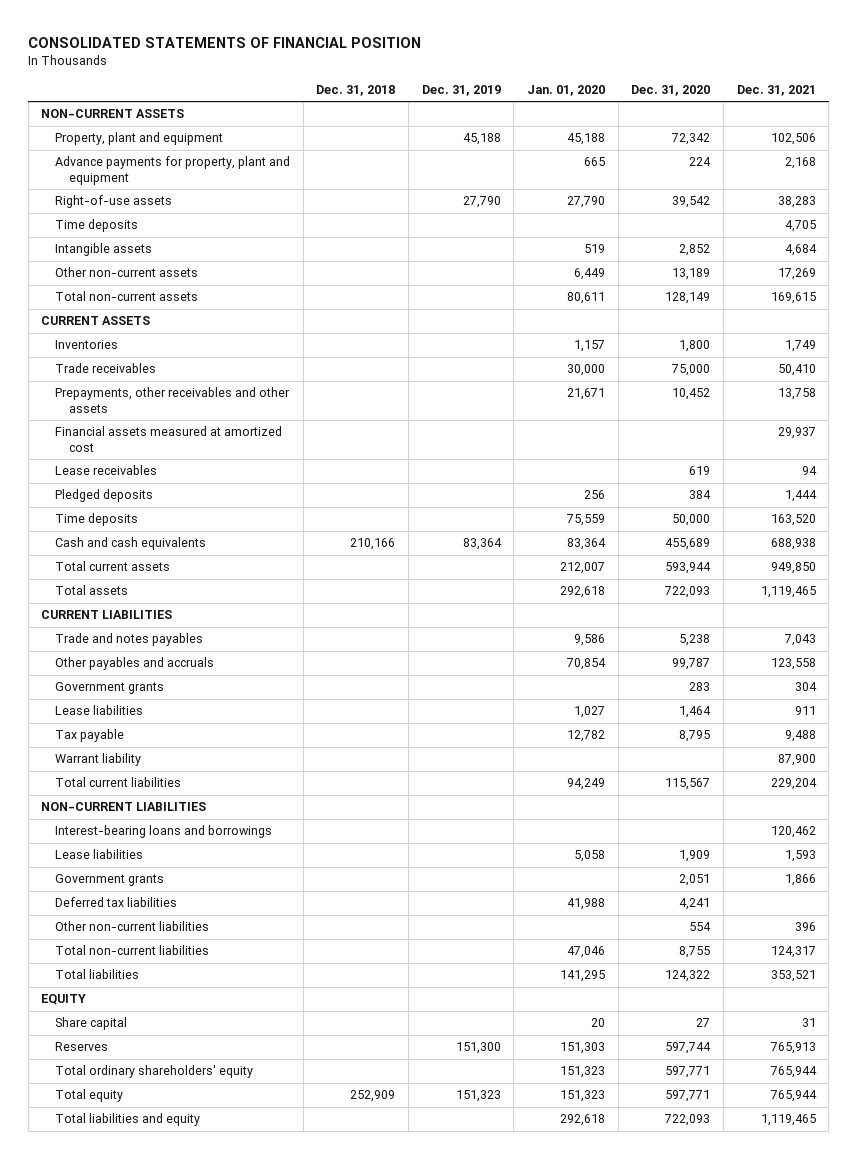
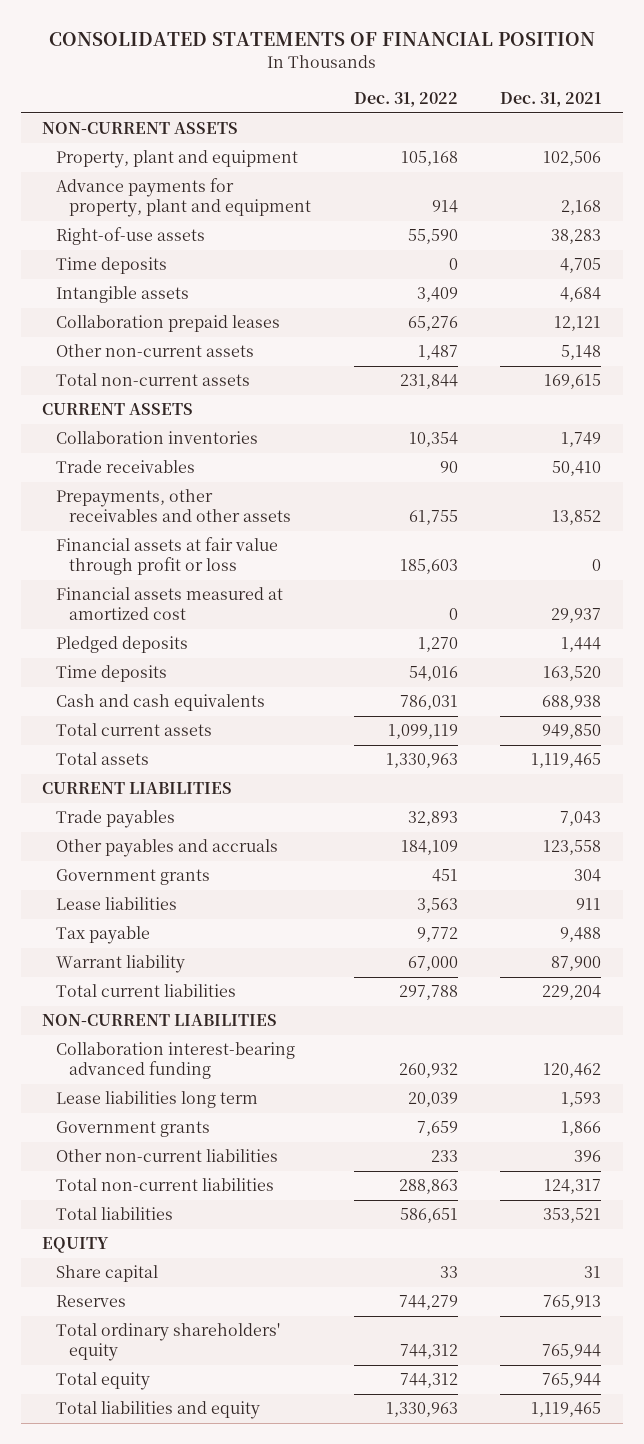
[316,85,396,97] Dec. 31, 2018 -> none
[421,85,501,97] Dec. 31, 2019 -> none
[527,85,606,97] Jan. 01, 2020 -> none
[631,85,711,97] Dec. 31, 2020 -> none
none -> [353,92,458,108] Dec. 31, 2022
none -> [55,315,280,333] Collaboration prepaid leases
[777,268,816,281] 17,269 -> [561,345,602,361] 5,148
[55,340,119,350] Inventories -> [55,431,258,445] Collaboration inventories
[777,388,816,401] 13,758 -> [552,510,602,526] 13,852
none -> [55,537,278,576] Financial assets at fair value through profit or loss
[55,465,158,476] Lease receivables -> none
[55,633,204,647] Trade and notes payables -> [55,810,175,829] Trade payables
[55,825,273,839] Interest-bearing loans and borrowings -> [55,1042,295,1080] Collaboration interest-bearing advanced funding
[55,849,144,860] Lease liabilities -> [55,1091,258,1109] Lease liabilities long term
[55,897,178,908] Deferred tax liabilities -> none

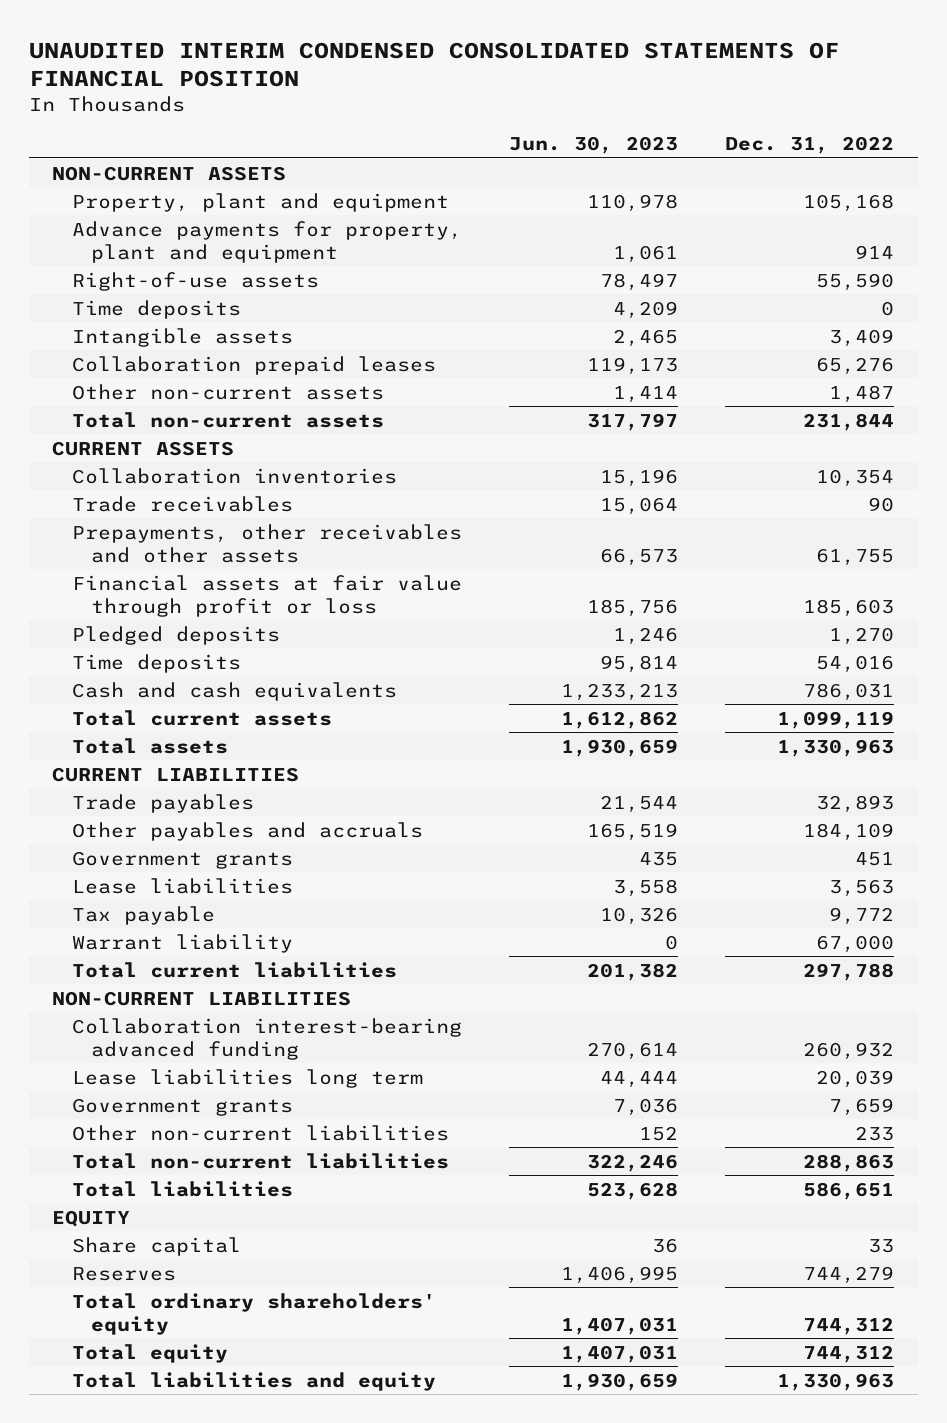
[48,32,595,47] CONSOLIDATED STATEMENTS OF FINANCIAL POSITION -> [28,41,839,88] UNAUDITED INTERIM CONDENSED CONSOLIDATED STATEMENTS OF FINANCIAL POSITION
[500,92,602,108] Dec. 31, 2021 -> none
none -> [509,136,679,155] Jun. 30, 2023
[55,587,283,621] Financial assets measured at amortized cost -> none

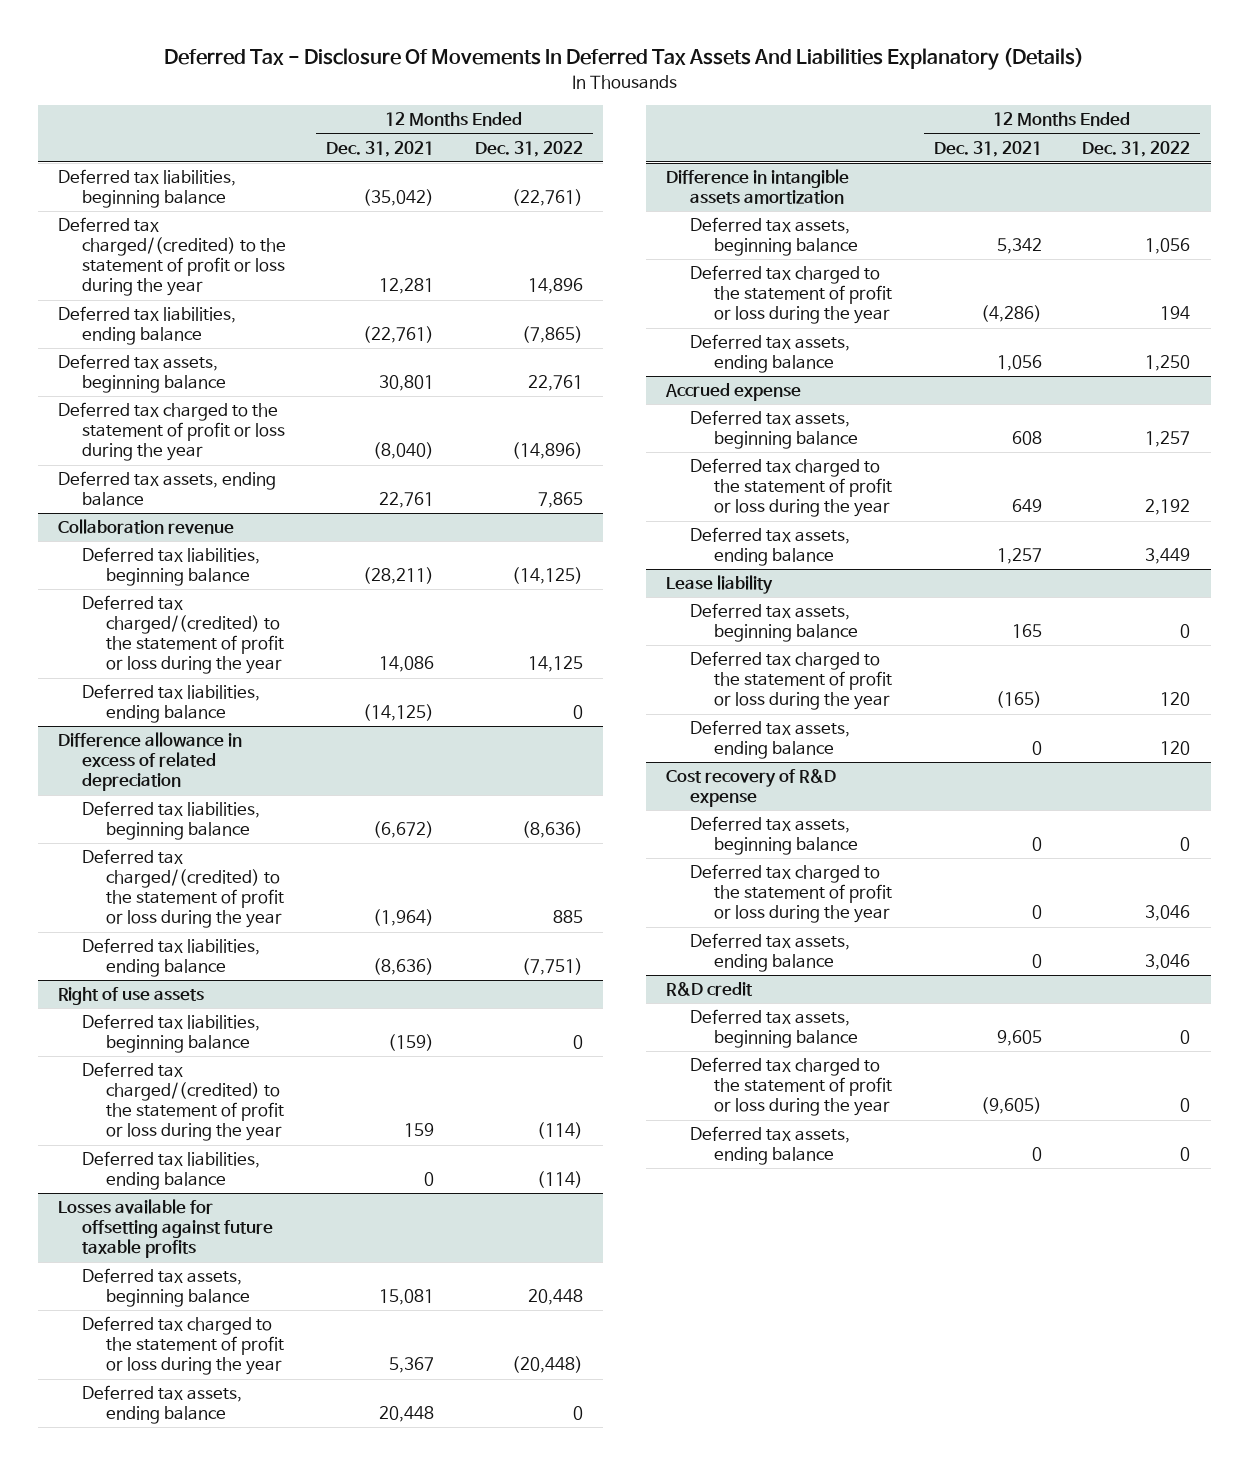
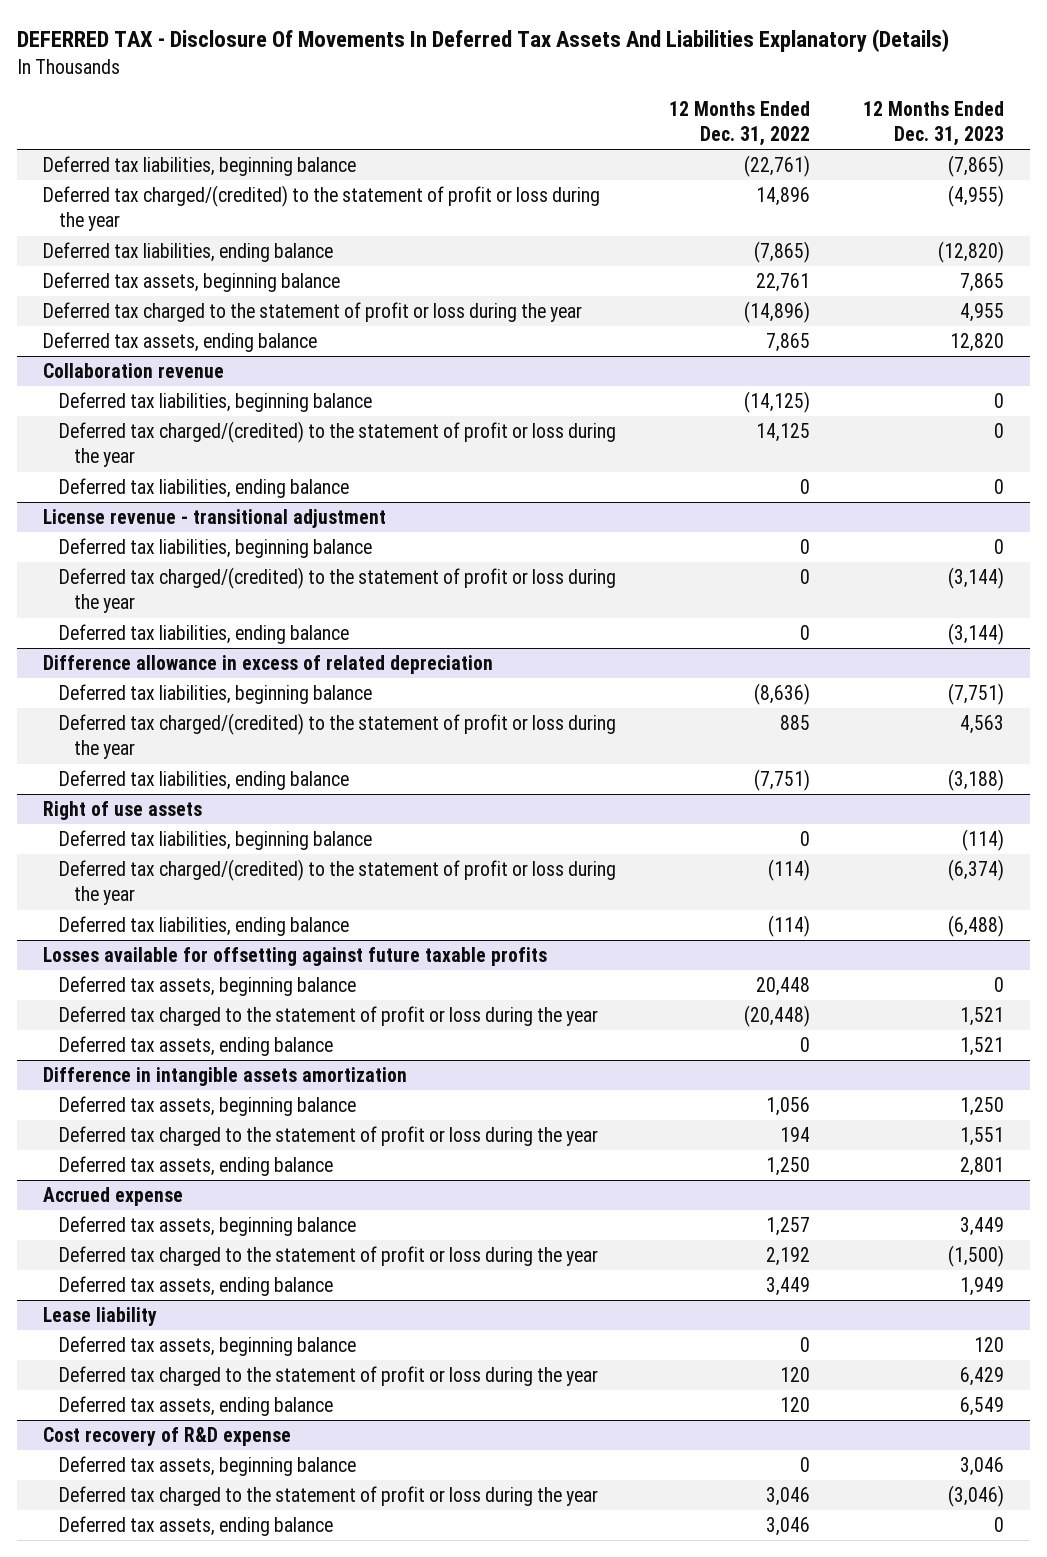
[164,48,1085,71] Deferred Tax - Disclosure Of Movements In Deferred Tax Assets And Liabilities Explanatory (Details) -> [16,29,949,53] DEFERRED TAX - Disclosure Of Movements In Deferred Tax Assets And Liabilities Explanatory (Details)
[326,140,435,157] Dec. 31, 2021 -> none
none -> [862,100,1004,146] 12 Months Ended Dec. 31, 2023
none -> [43,509,387,529] License revenue - transitional adjustment
none -> [58,538,372,559] Deferred tax liabilities, beginning balance
none -> [58,567,616,614] Deferred tax charged/(credited) to the statement of profit or loss during the year
none -> [58,624,349,645] Deferred tax liabilities, ending balance
[665,982,753,997] R&D credit -> none
[689,1009,858,1049] Deferred tax assets, beginning balance -> none
[689,1057,892,1117] Deferred tax charged to the statement of profit or loss during the year -> none
[689,1126,850,1166] Deferred tax assets, ending balance -> none

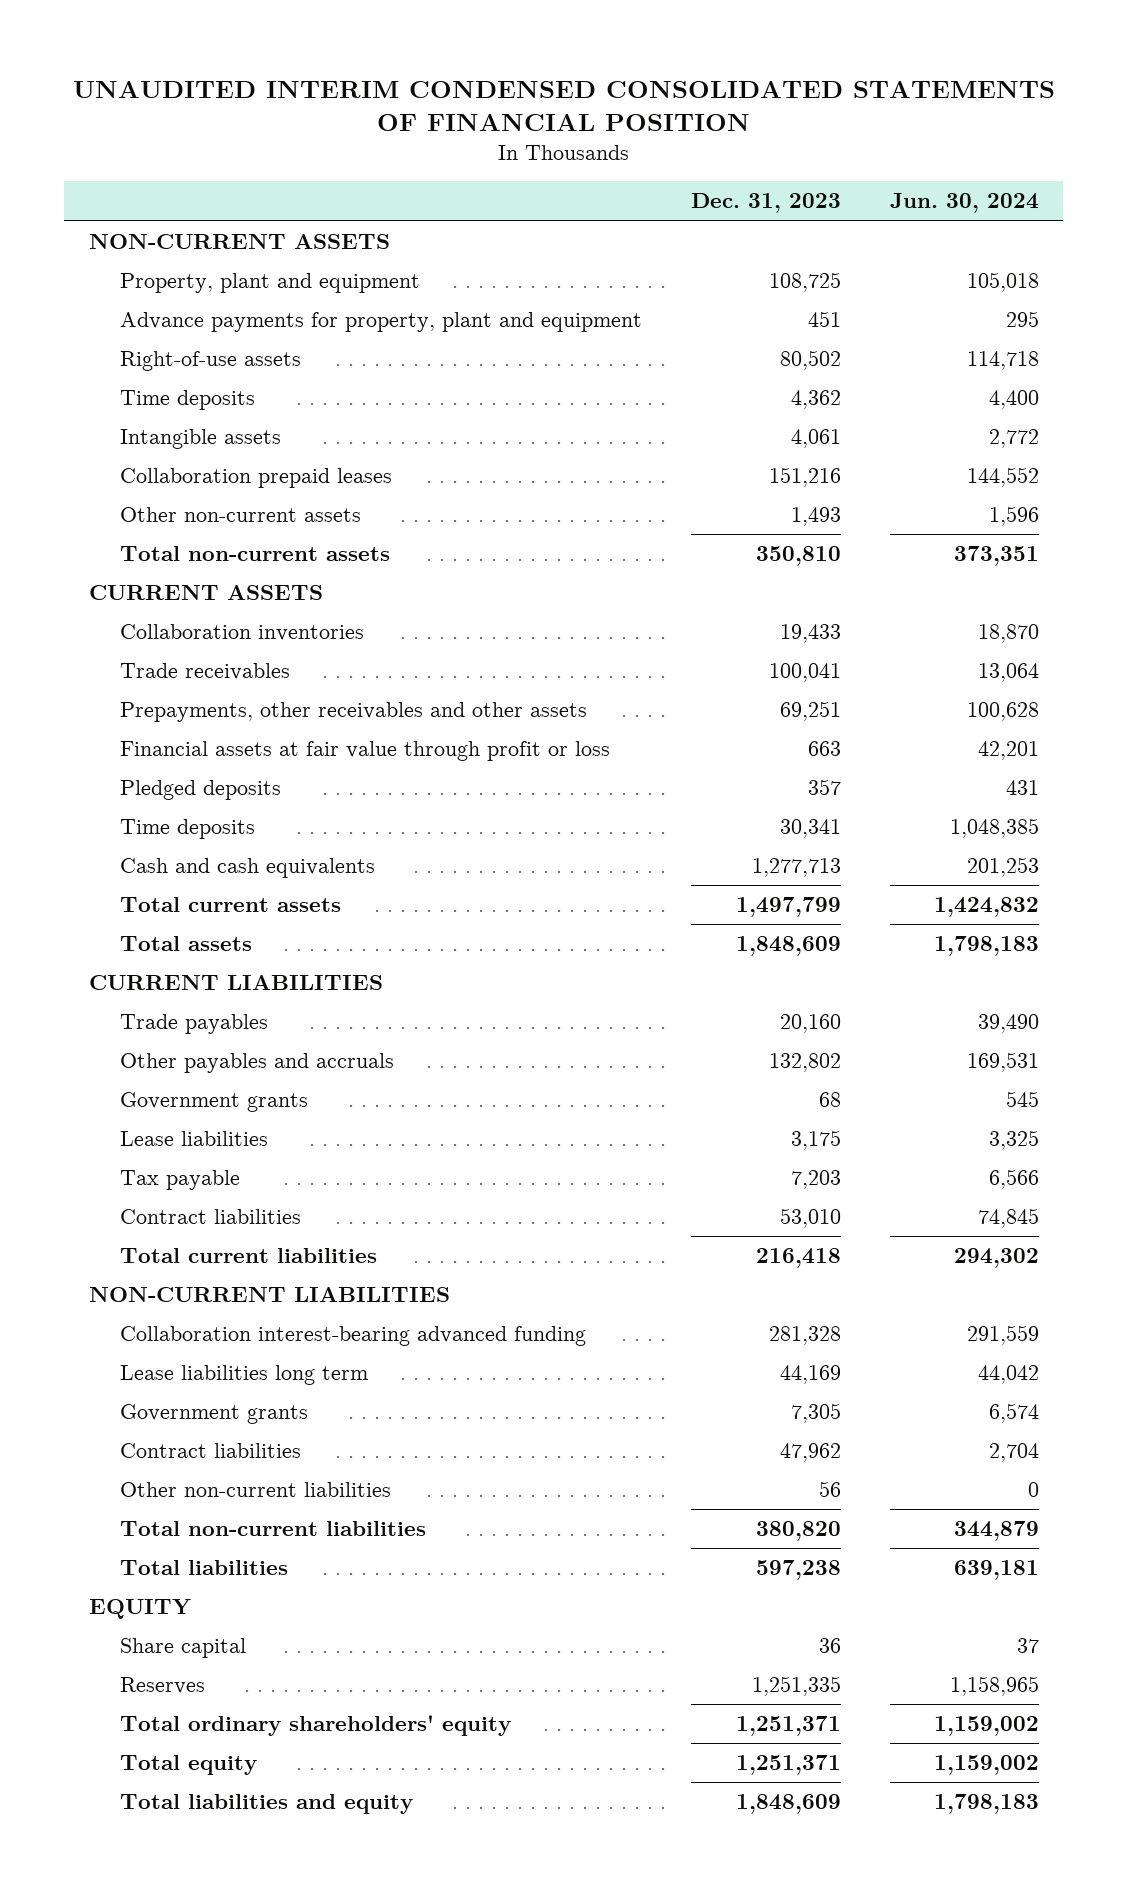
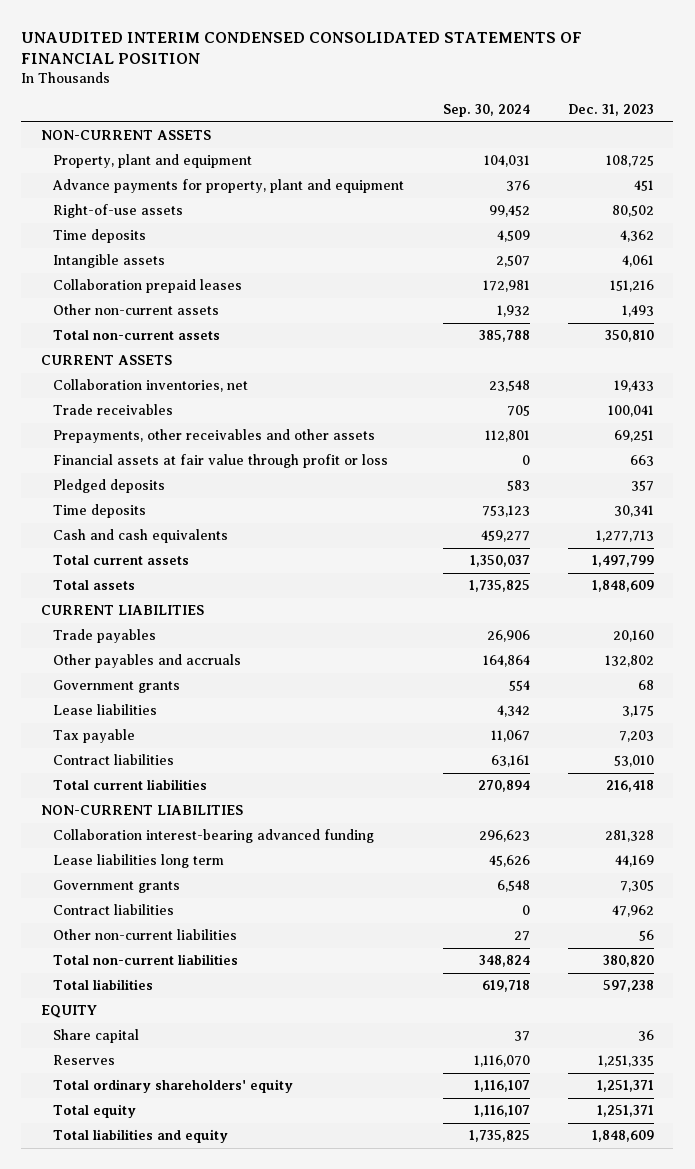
[889,193,1039,214] Jun. 30, 2024 -> none
none -> [442,103,530,117] Sep. 30, 2024
[119,624,364,642] Collaboration inventories -> [53,379,249,393] Collaboration inventories, net

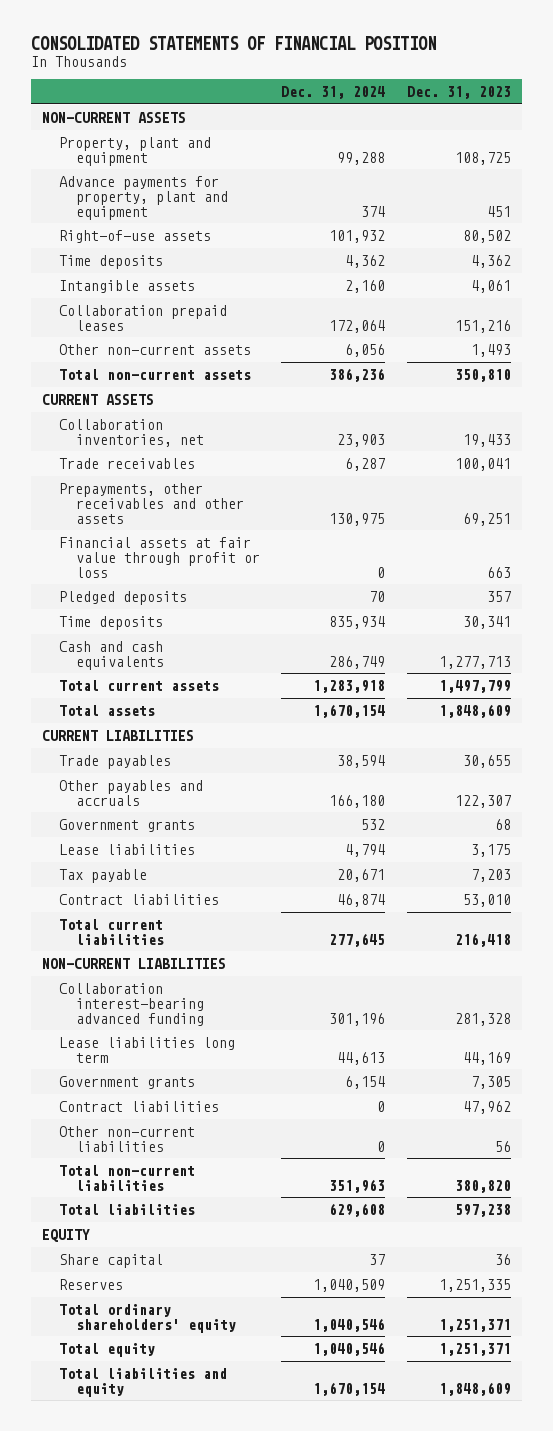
[21,31,583,65] UNAUDITED INTERIM CONDENSED CONSOLIDATED STATEMENTS OF FINANCIAL POSITION -> [31,36,437,51] CONSOLIDATED STATEMENTS OF FINANCIAL POSITION
[442,103,530,117] Sep. 30, 2024 -> none
none -> [281,85,386,99] Dec. 31, 2024
[613,630,655,643] 20,160 -> [462,754,511,768] 30,655
[605,655,655,668] 132,802 -> [454,794,511,808] 122,307

